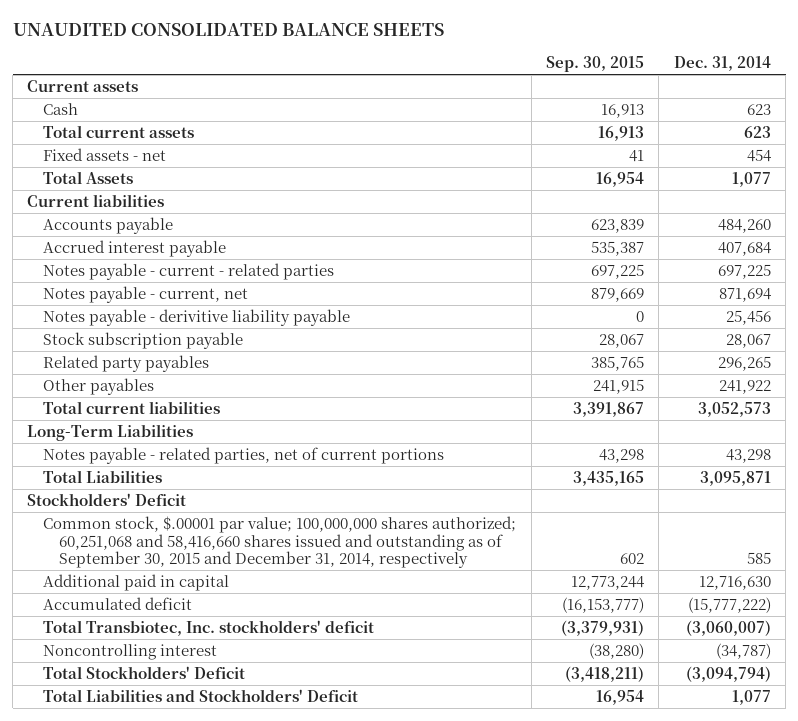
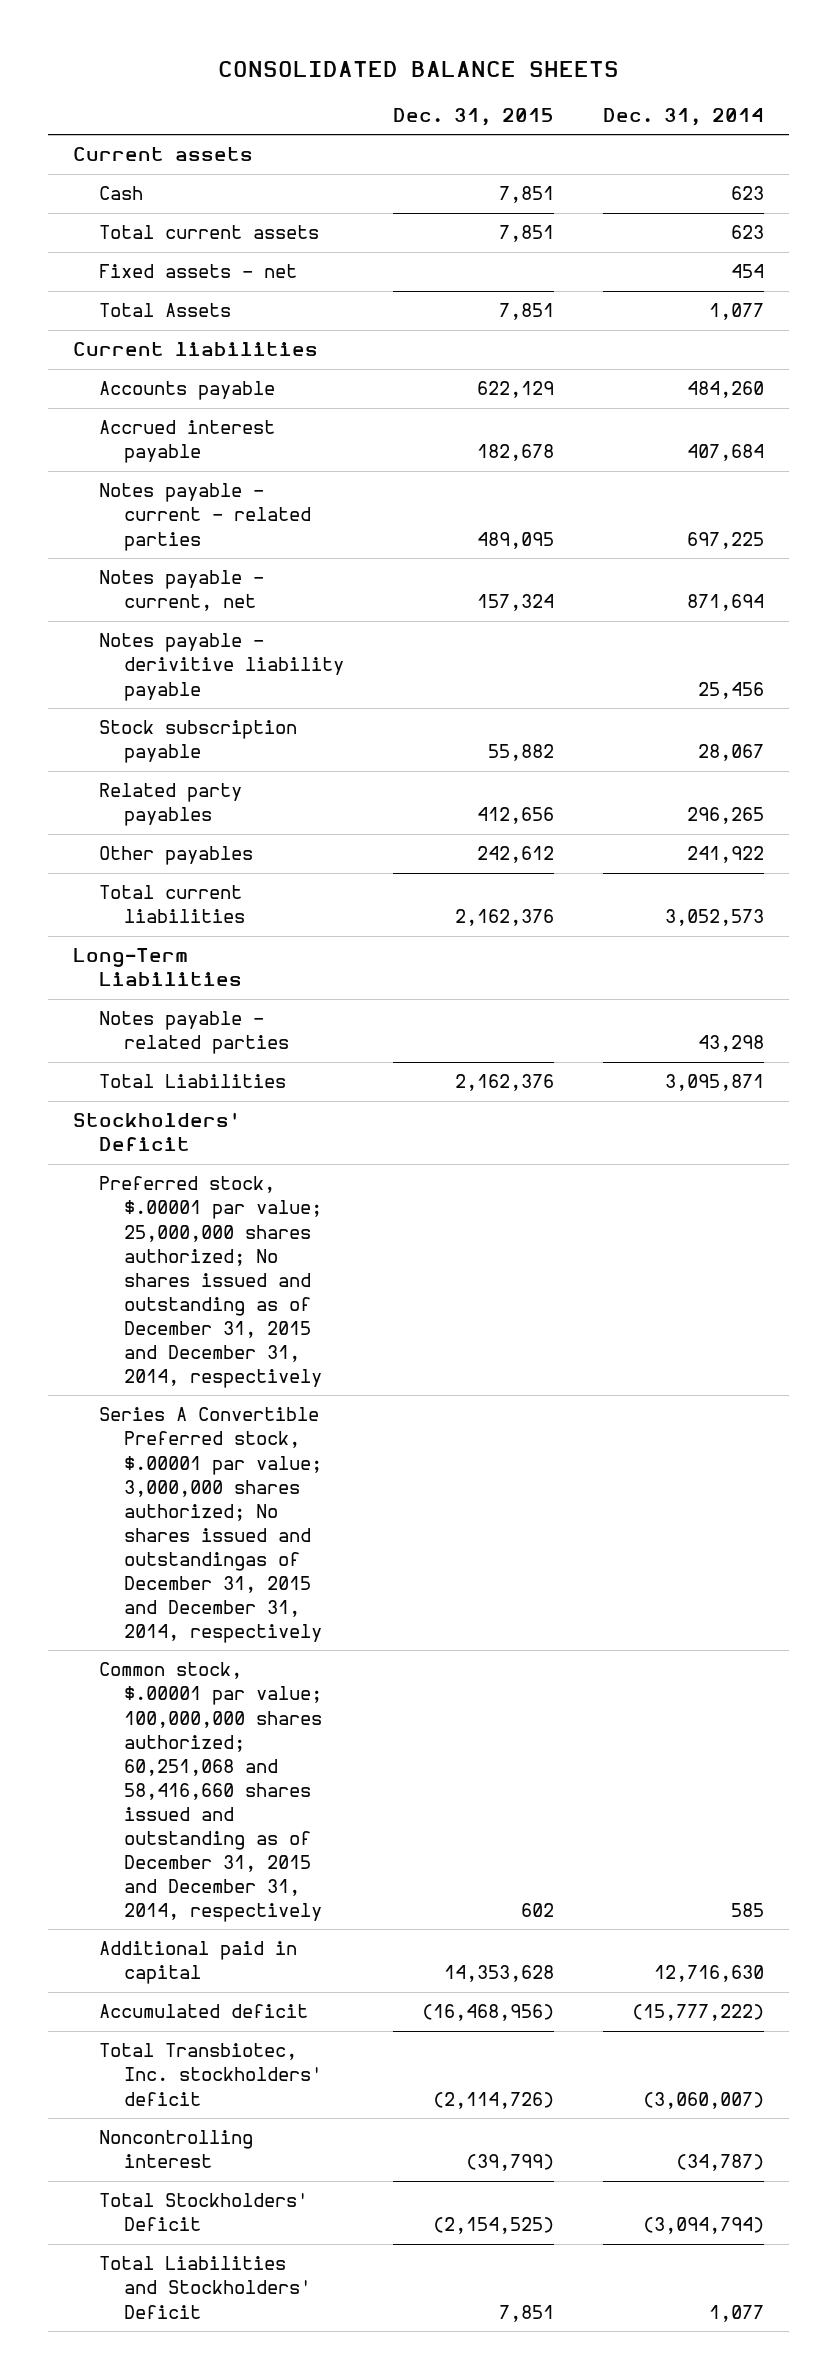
[12,23,444,37] UNAUDITED CONSOLIDATED BALANCE SHEETS -> [217,61,619,78] CONSOLIDATED BALANCE SHEETS
[546,56,645,73] Sep. 30, 2015 -> none
none -> [393,108,555,127] Dec. 31, 2015
[43,446,445,464] Notes payable - related parties, net of current portions -> [98,1011,290,1055] Notes payable - related parties
none -> [98,1176,323,1388] Preferred stock, $.00001 par value; 25,000,000 shares authorized; No shares issued and outstanding as of December 31, 2015 and December 31, 2014, respectively
none -> [98,1407,323,1643] Series A Convertible Preferred stock, $.00001 par value; 3,000,000 shares authorized; No shares issued and outstandingas of December 31, 2015 and December 31, 2014, respectively
[43,515,517,569] Common stock, $.00001 par value; 100,000,000 shares authorized; 60,251,068 and 58,416,660 shares issued and outstanding as of September 30, 2015 and December 31, 2014, respectively -> [98,1662,323,1922] Common stock, $.00001 par value; 100,000,000 shares authorized; 60,251,068 and 58,416,660 shares issued and outstanding as of December 31, 2015 and December 31, 2014, respectively

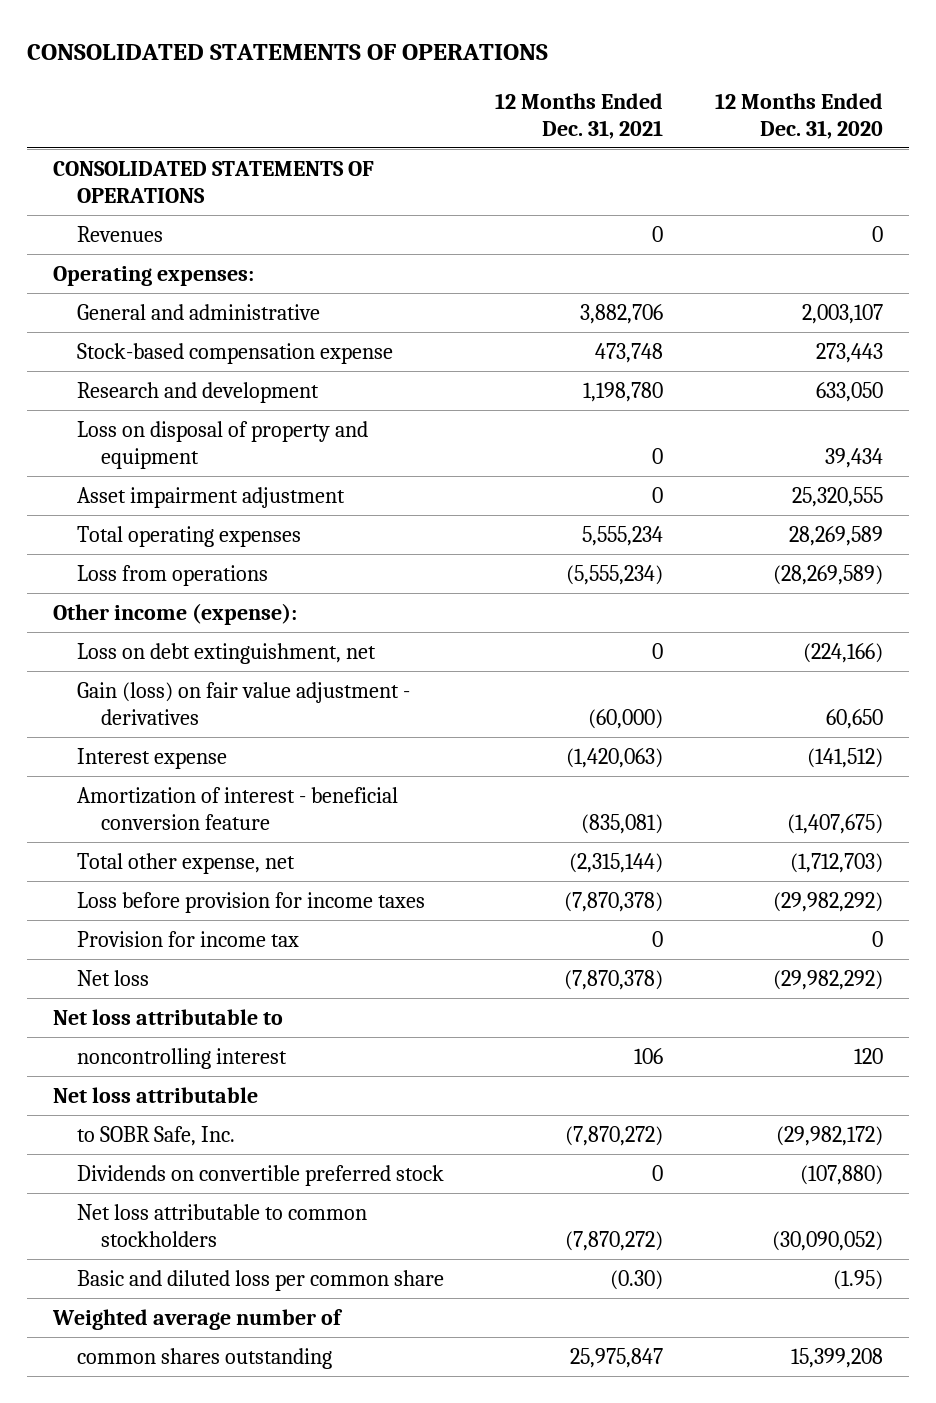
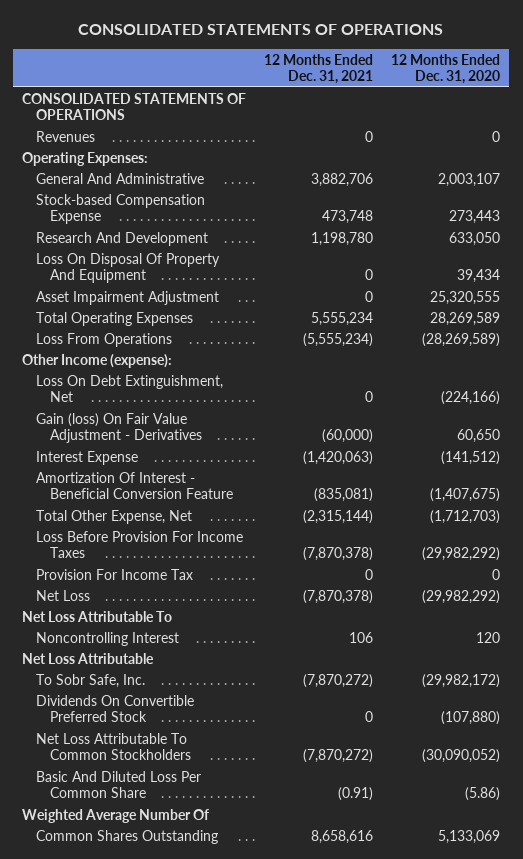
[52,265,254,286] Operating expenses: -> [22,151,149,166] Operating Expenses:
[76,303,320,320] General and administrative -> [36,172,205,184] General And Administrative
[76,342,393,364] Stock-based compensation expense -> [36,193,206,225] Stock-based Compensation Expense
[76,381,319,403] Research and development -> [36,231,209,246] Research And Development
[76,420,368,469] Loss on disposal of property and equipment -> [36,252,221,284] Loss On Disposal Of Property And Equipment
[76,486,345,508] Asset impairment adjustment -> [36,290,220,305] Asset Impairment Adjustment
[76,525,301,547] Total operating expenses -> [36,311,194,326] Total Operating Expenses
[76,564,268,586] Loss from operations -> [36,332,173,347] Loss From Operations
[52,602,297,625] Other income (expense): -> [22,353,173,368] Other Income (expense):
[76,642,376,664] Loss on debt extinguishment, net -> [36,374,224,403] Loss On Debt Extinguishment, Net
[76,681,410,725] Gain (loss) on fair value adjustment - derivatives -> [36,412,203,444] Gain (loss) On Fair Value Adjustment - Derivatives
[76,747,227,769] Interest expense -> [36,450,139,465] Interest Expense
[76,786,398,830] Amortization of interest - beneficial conversion feature -> [36,471,234,500] Amortization Of Interest - Beneficial Conversion Feature
[76,852,295,874] Total other expense, net -> [36,509,193,524] Total Other Expense, Net
[76,891,425,913] Loss before provision for income taxes -> [36,530,244,559] Loss Before Provision For Income Taxes
[76,930,299,947] Provision for income tax -> [36,568,194,580] Provision For Income Tax
[76,969,149,986] Net loss -> [36,589,91,601] Net Loss
[52,1008,283,1025] Net loss attributable to -> [22,610,173,622] Net Loss Attributable To
[76,1047,287,1069] noncontrolling interest -> [36,631,180,646] Noncontrolling Interest
[52,1086,258,1103] Net loss attributable -> [22,652,155,664] Net Loss Attributable
[76,1125,235,1146] to SOBR Safe, Inc. -> [36,673,146,688] To Sobr Safe, Inc.
[76,1164,444,1186] Dividends on convertible preferred stock -> [36,694,195,723] Dividends On Convertible Preferred Stock
[76,1203,367,1247] Net loss attributable to common stockholders -> [36,732,192,761] Net Loss Attributable To Common Stockholders
[76,1269,444,1291] Basic and diluted loss per common share -> [36,770,202,799] Basic And Diluted Loss Per Common Share
[610,1269,664,1290] (0.30) -> [338,787,374,802] (0.91)
[832,1269,883,1290] (1.95) -> [465,787,501,802] (5.86)
[51,1308,343,1330] Weighted average number of -> [22,808,210,823] Weighted Average Number Of
[76,1347,332,1369] common shares outstanding -> [36,829,219,844] Common Shares Outstanding
[570,1347,664,1368] 25,975,847 -> [311,829,374,844] 8,658,616
[790,1347,883,1368] 15,399,208 -> [438,829,501,844] 5,133,069

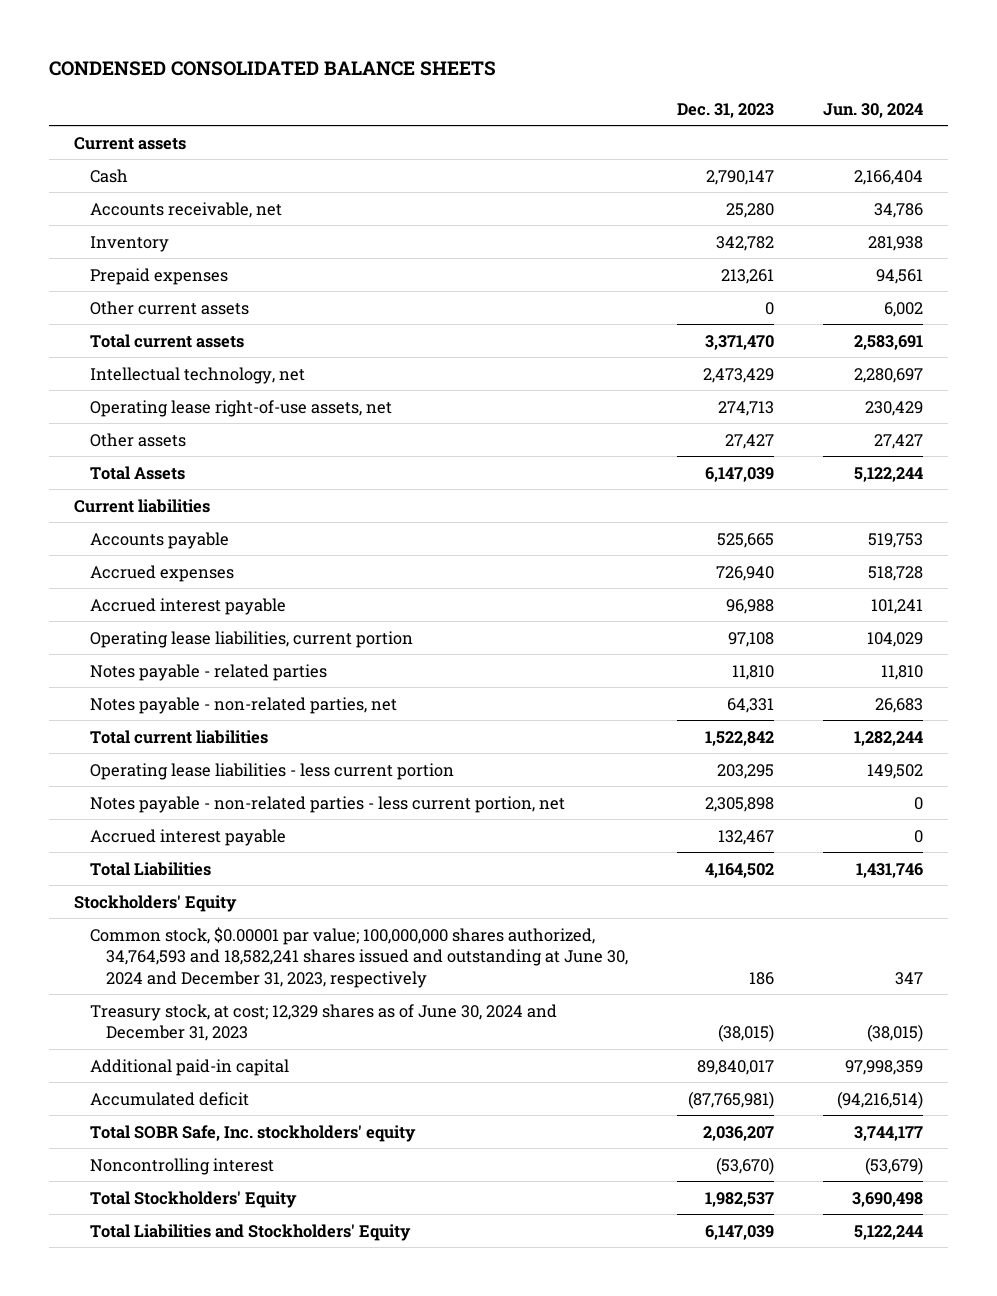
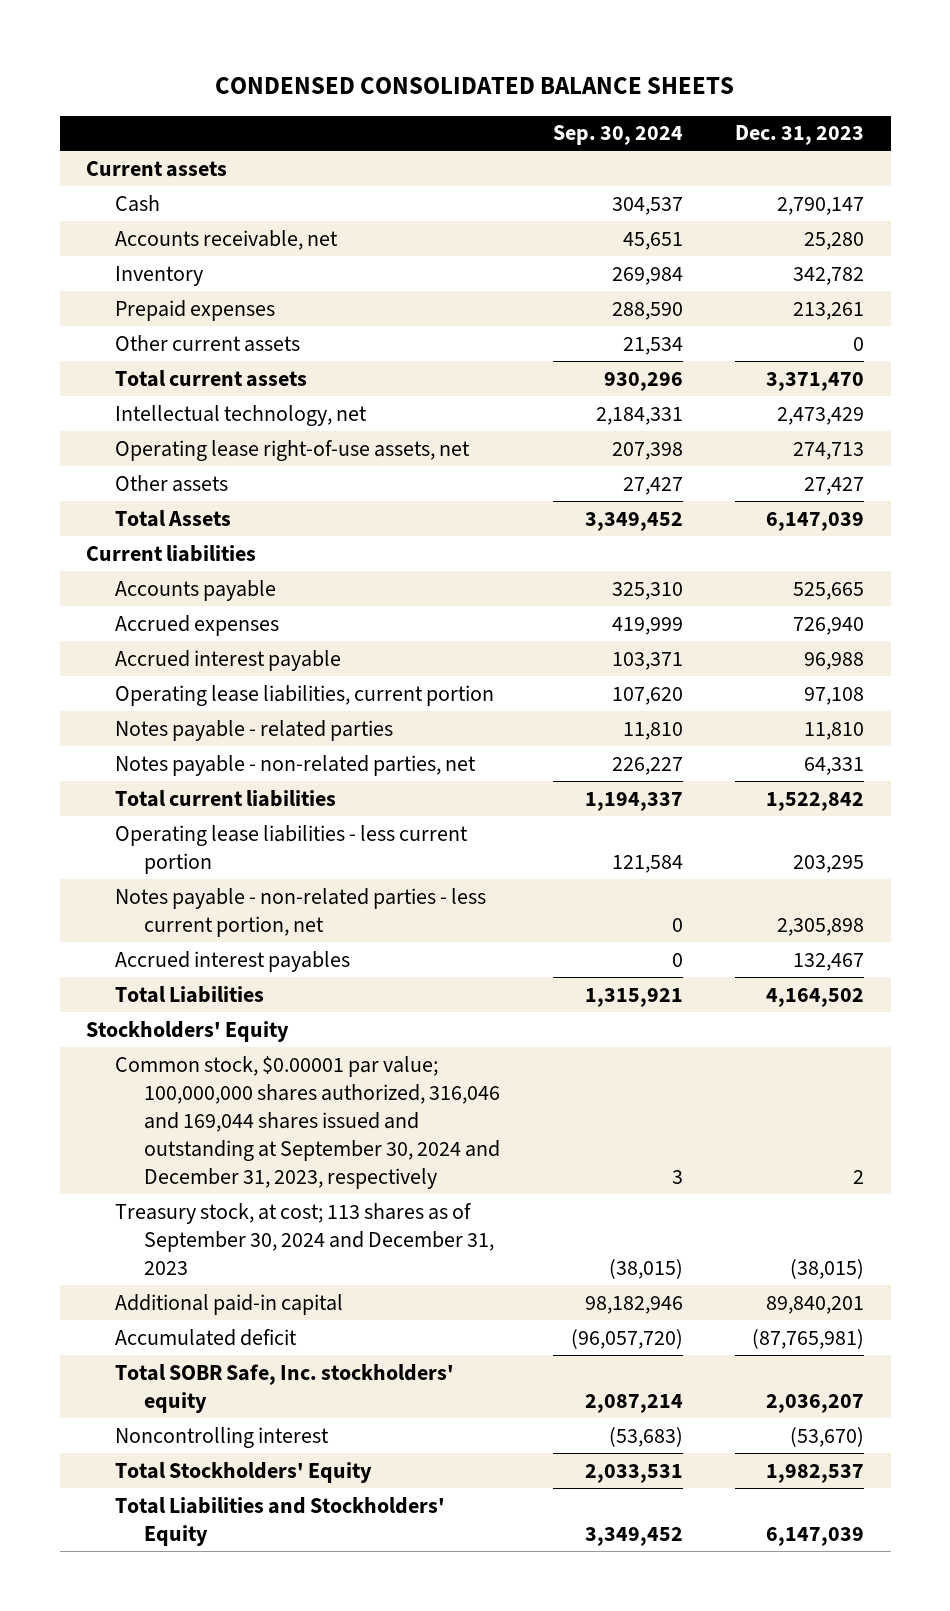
[823,102,924,118] Jun. 30, 2024 -> none
none -> [552,125,683,146] Sep. 30, 2024
[89,828,286,846] Accrued interest payable -> [115,950,351,972] Accrued interest payables
[89,926,629,988] Common stock, $0.00001 par value; 100,000,000 shares authorized, 34,764,593 and 18,582,241 shares issued and outstanding at June 30, 2024 and December 31, 2023, respectively -> [115,1055,501,1190] Common stock, $0.00001 par value; 100,000,000 shares authorized, 316,046 and 169,044 shares issued and outstanding at September 30, 2024 and December 31, 2023, respectively
[749,971,775,985] 186 -> [853,1170,865,1185] 2
[89,1003,557,1042] Treasury stock, at cost; 12,329 shares as of June 30, 2024 and December 31, 2023 -> [115,1202,495,1275] Treasury stock, at cost; 113 shares as of September 30, 2024 and December 31, 2023
[697,1059,775,1075] 89,840,017 -> [766,1295,865,1314] 89,840,201

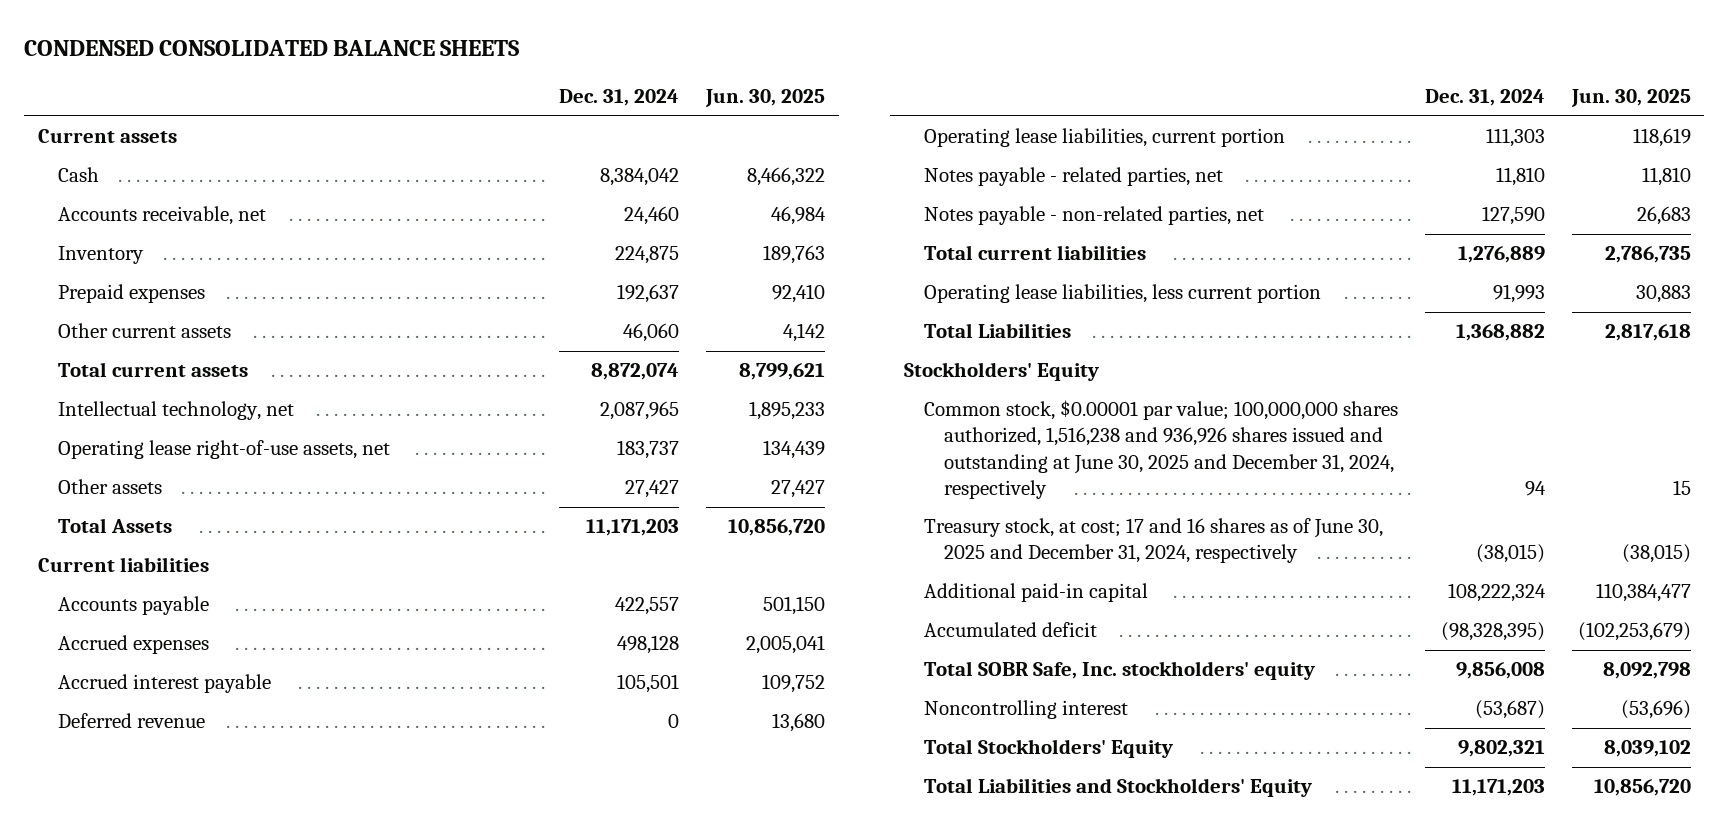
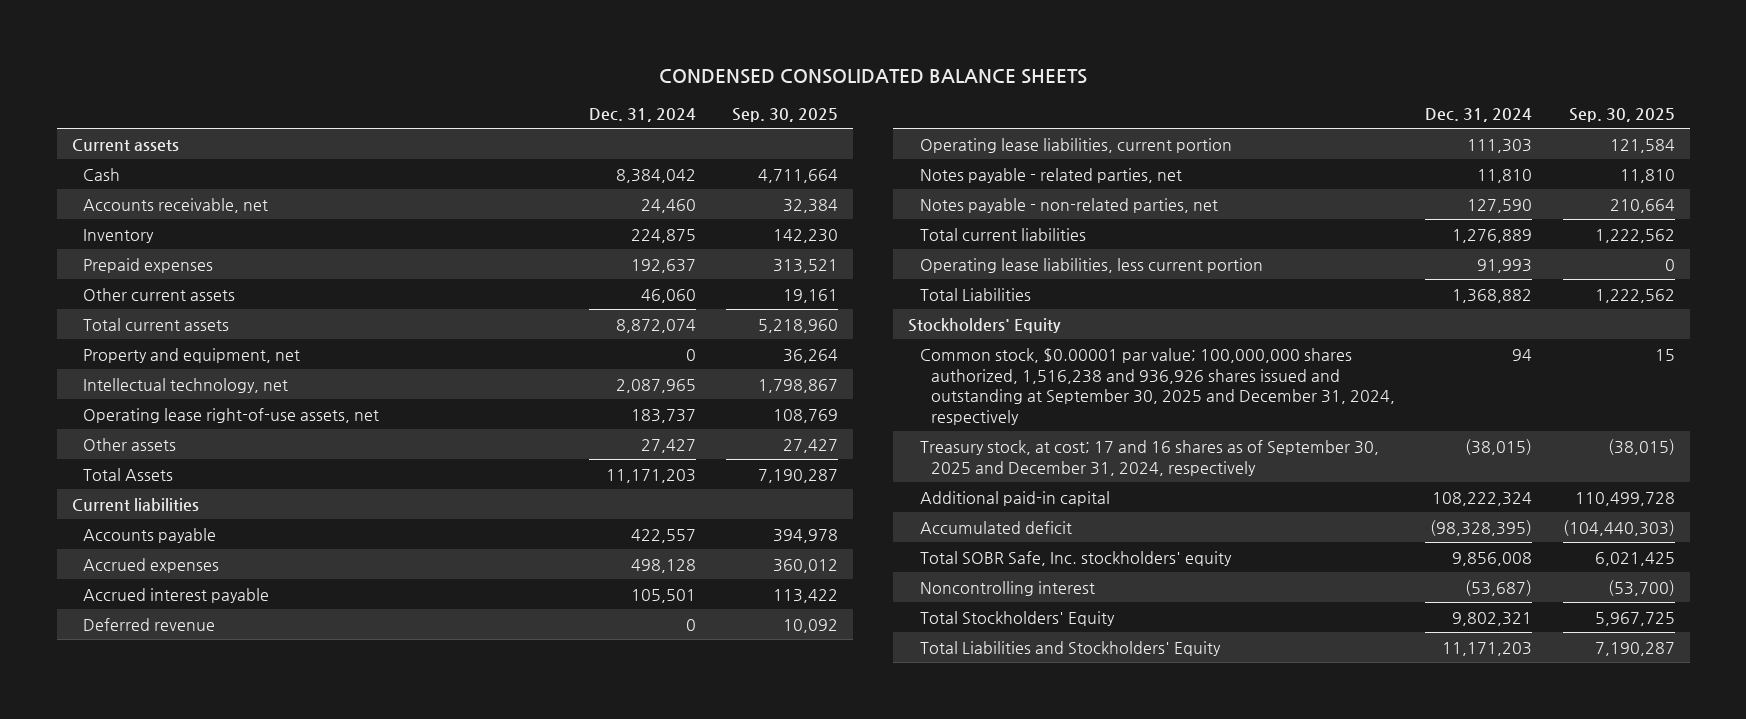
[704,89,825,108] Jun. 30, 2025 -> none
none -> [731,107,838,122] Sep. 30, 2025
none -> [83,347,301,363] Property and equipment, net
[923,400,1398,499] Common stock, $0.00001 par value; 100,000,000 shares authorized, 1,516,238 and 936,926 shares issued and outstanding at June 30, 2025 and December 31, 2024, respectively -> [919,347,1396,425] Common stock, $0.00001 par value; 100,000,000 shares authorized, 1,516,238 and 936,926 shares issued and outstanding at September 30, 2025 and December 31, 2024, respectively
[923,518,1383,564] Treasury stock, at cost; 17 and 16 shares as of June 30, 2025 and December 31, 2024, respectively -> [919,439,1379,476] Treasury stock, at cost; 17 and 16 shares as of September 30, 2025 and December 31, 2024, respectively

